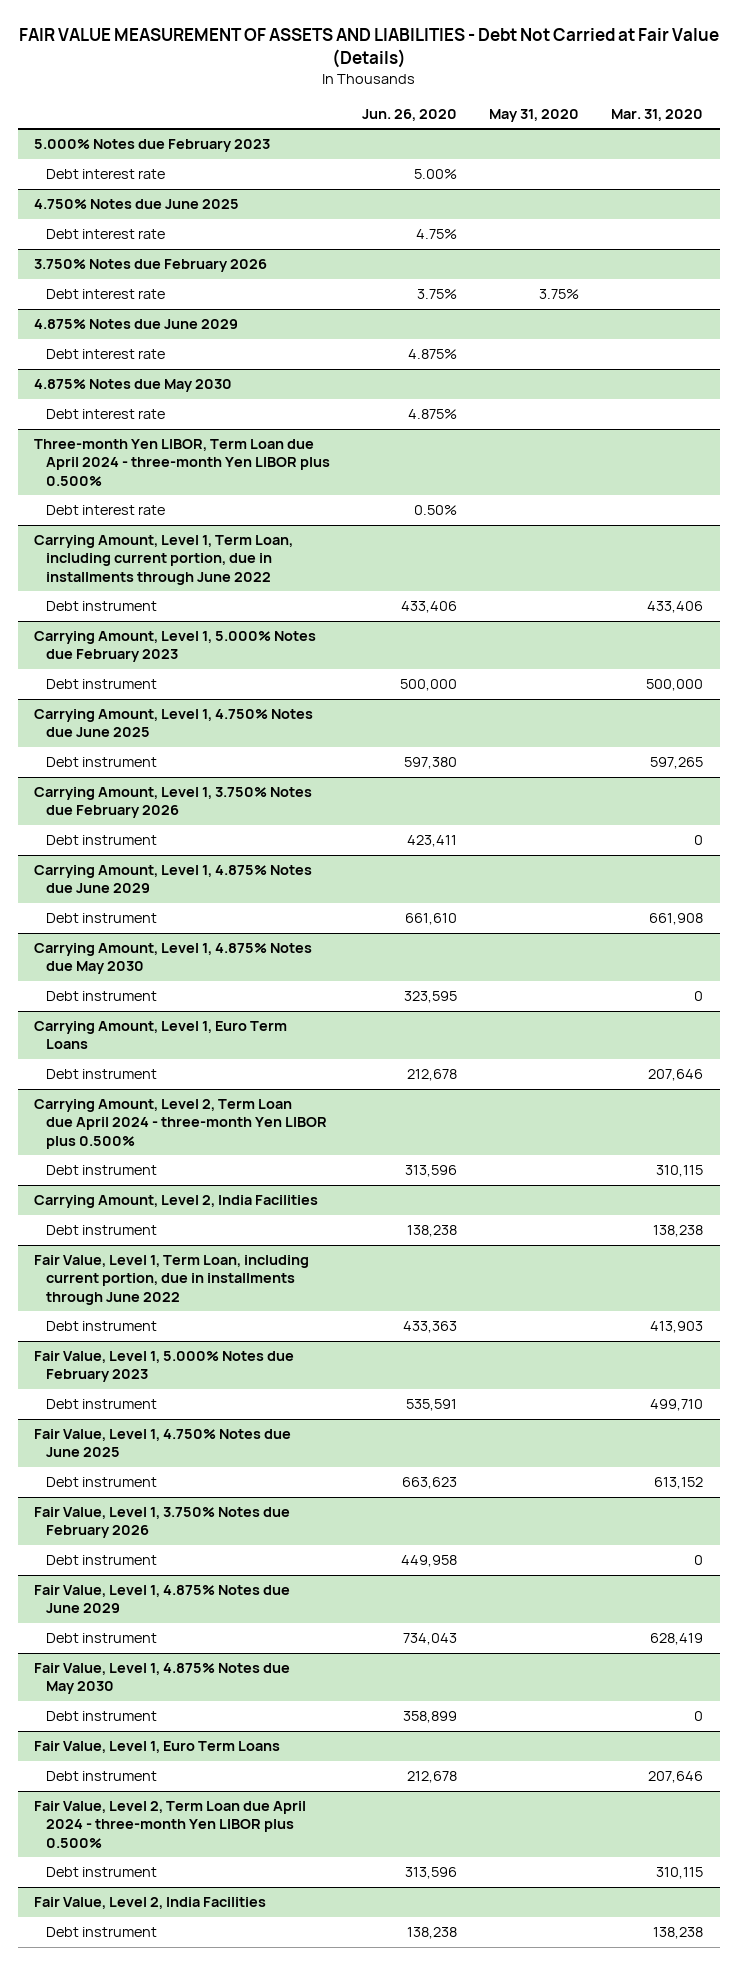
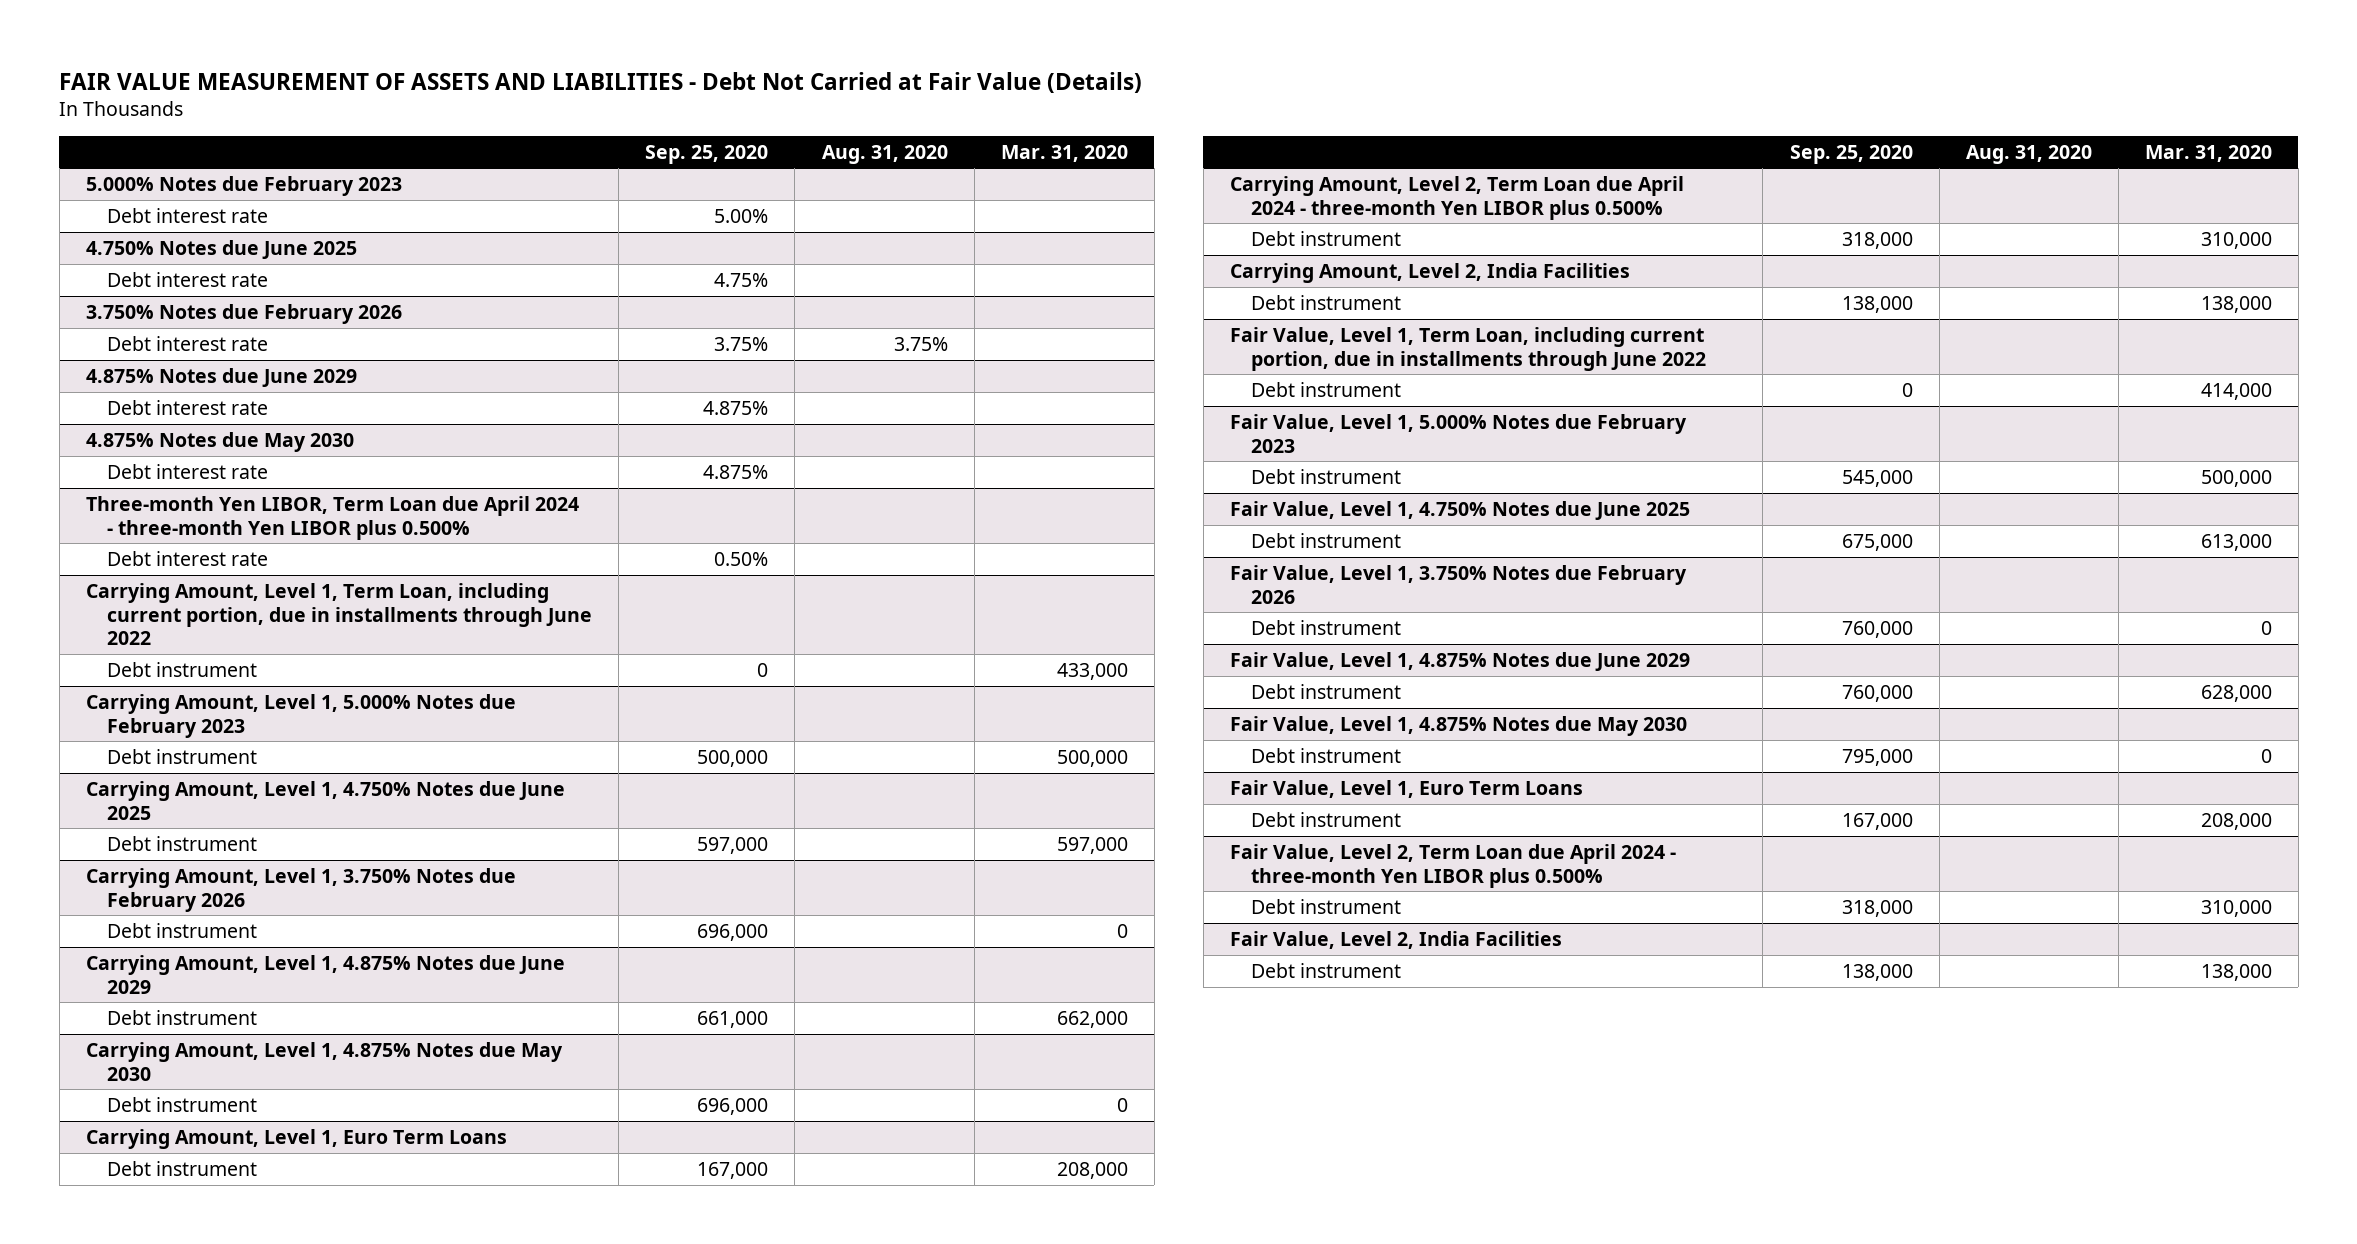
[361,108,457,121] Jun. 26, 2020 -> none
[489,108,580,122] May 31, 2020 -> none
none -> [645,144,769,164] Sep. 25, 2020
none -> [821,144,948,164] Aug. 31, 2020
[647,601,704,614] 433,406 -> [1056,662,1128,680] 433,000
[650,757,704,770] 597,265 -> [1056,836,1128,854] 597,000
[649,913,704,926] 661,908 -> [1056,1010,1128,1028] 662,000
[648,1069,704,1082] 207,646 -> [1056,1161,1128,1179] 208,000
[656,1165,704,1178] 310,115 -> [2200,231,2272,249] 310,000
[653,1225,704,1238] 138,238 -> [2200,295,2272,313] 138,000
[650,1321,704,1334] 413,903 -> [2200,382,2272,400] 414,000
[650,1399,704,1412] 499,710 -> [2200,469,2272,487] 500,000
[654,1477,704,1490] 613,152 -> [2200,533,2272,551] 613,000
[650,1633,704,1646] 628,419 -> [2200,684,2272,702] 628,000
[648,1771,704,1784] 207,646 -> [2200,812,2272,830] 208,000
[656,1867,704,1880] 310,115 -> [2200,899,2272,917] 310,000
[653,1927,704,1940] 138,238 -> [2200,963,2272,981] 138,000

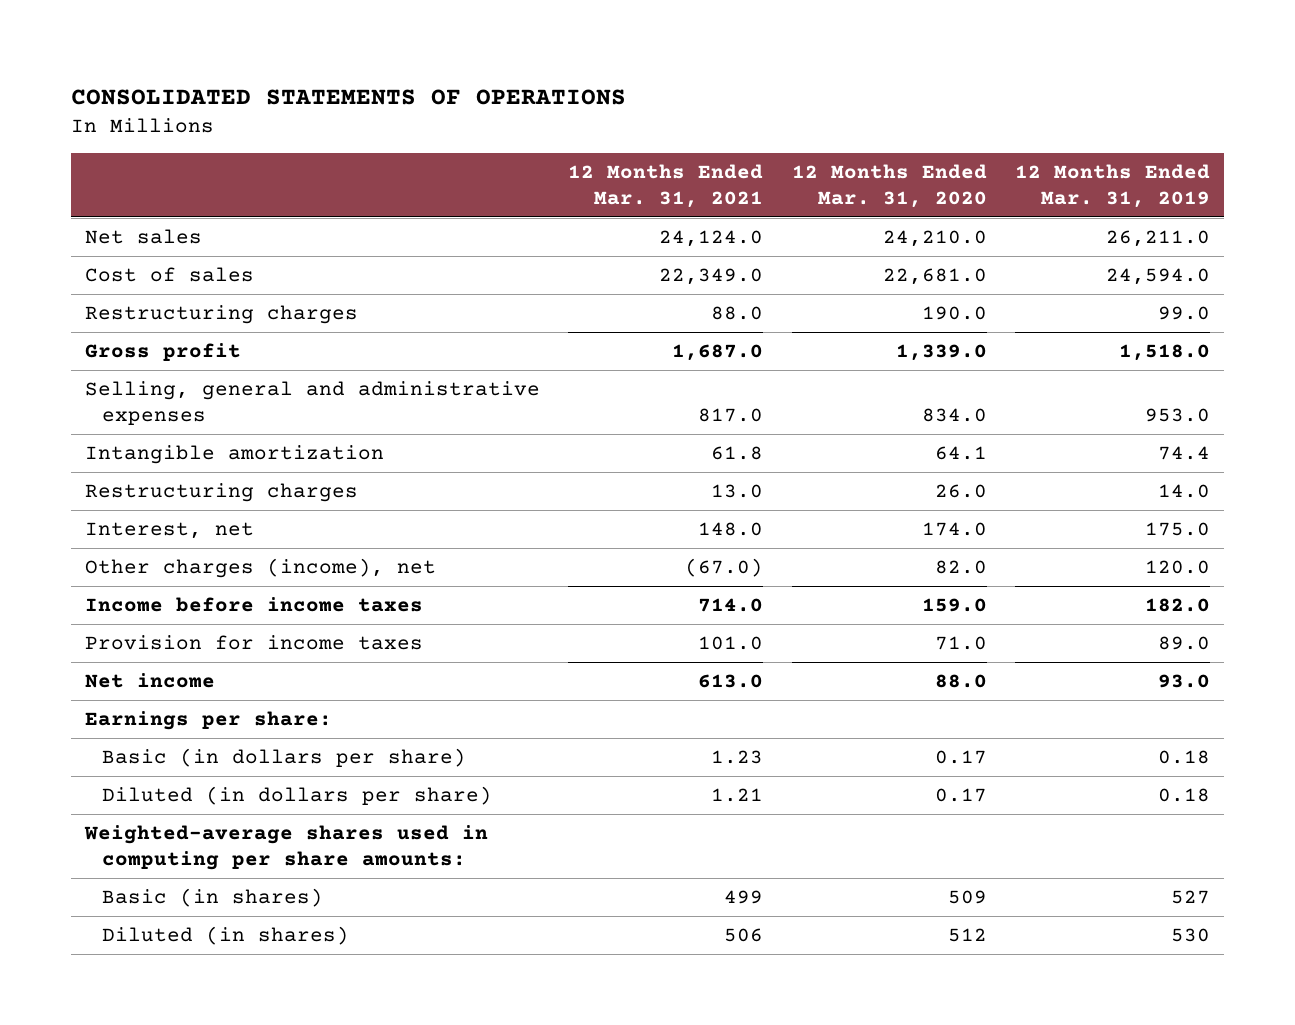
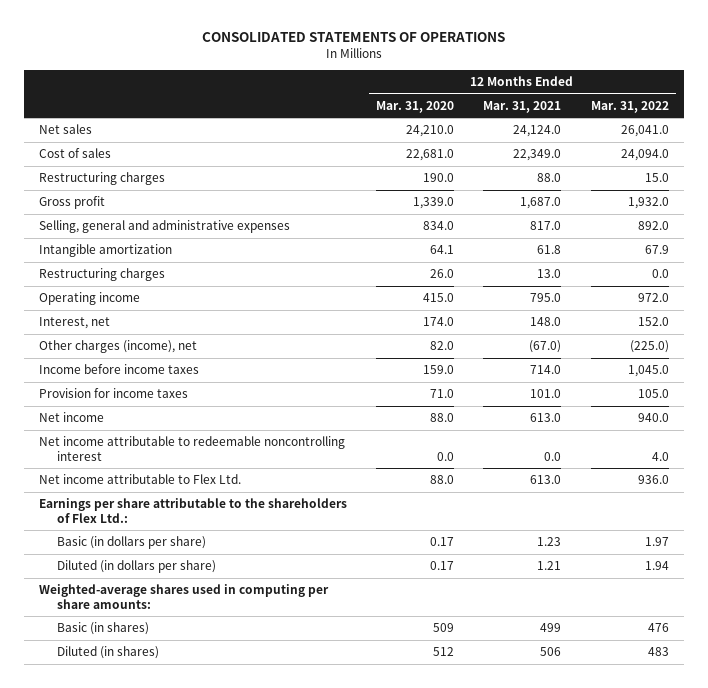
[1015,164,1211,209] 12 Months Ended Mar. 31, 2019 -> none
none -> [590,100,669,113] Mar. 31, 2022
none -> [38,292,140,306] Operating income
none -> [38,436,345,461] Net income attributable to redeemable noncontrolling interest
none -> [38,474,241,485] Net income attributable to Flex Ltd.
[84,711,332,731] Earnings per share: -> [38,498,347,523] Earnings per share attributable to the shareholders of Flex Ltd.:

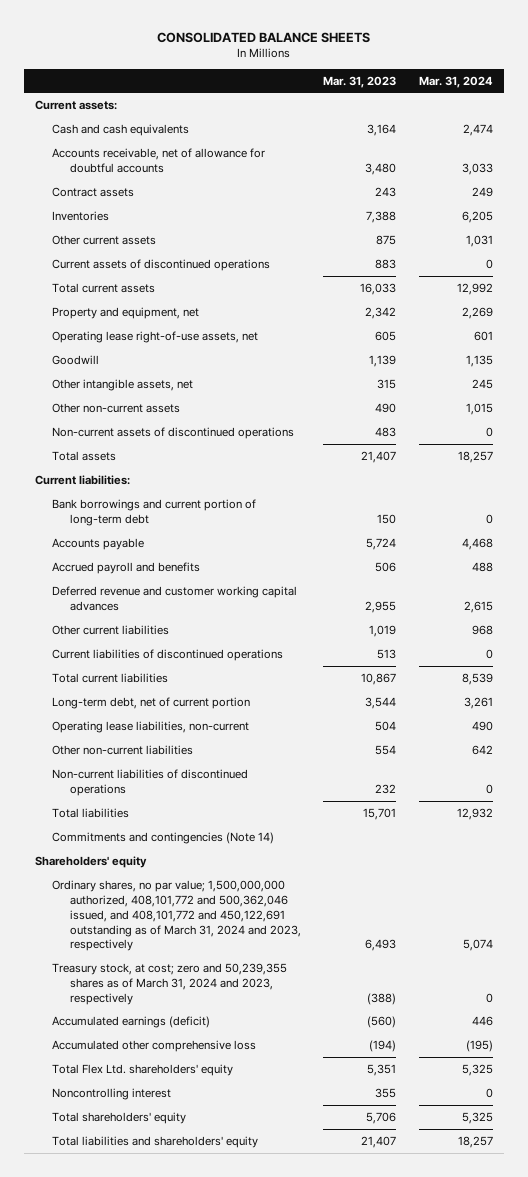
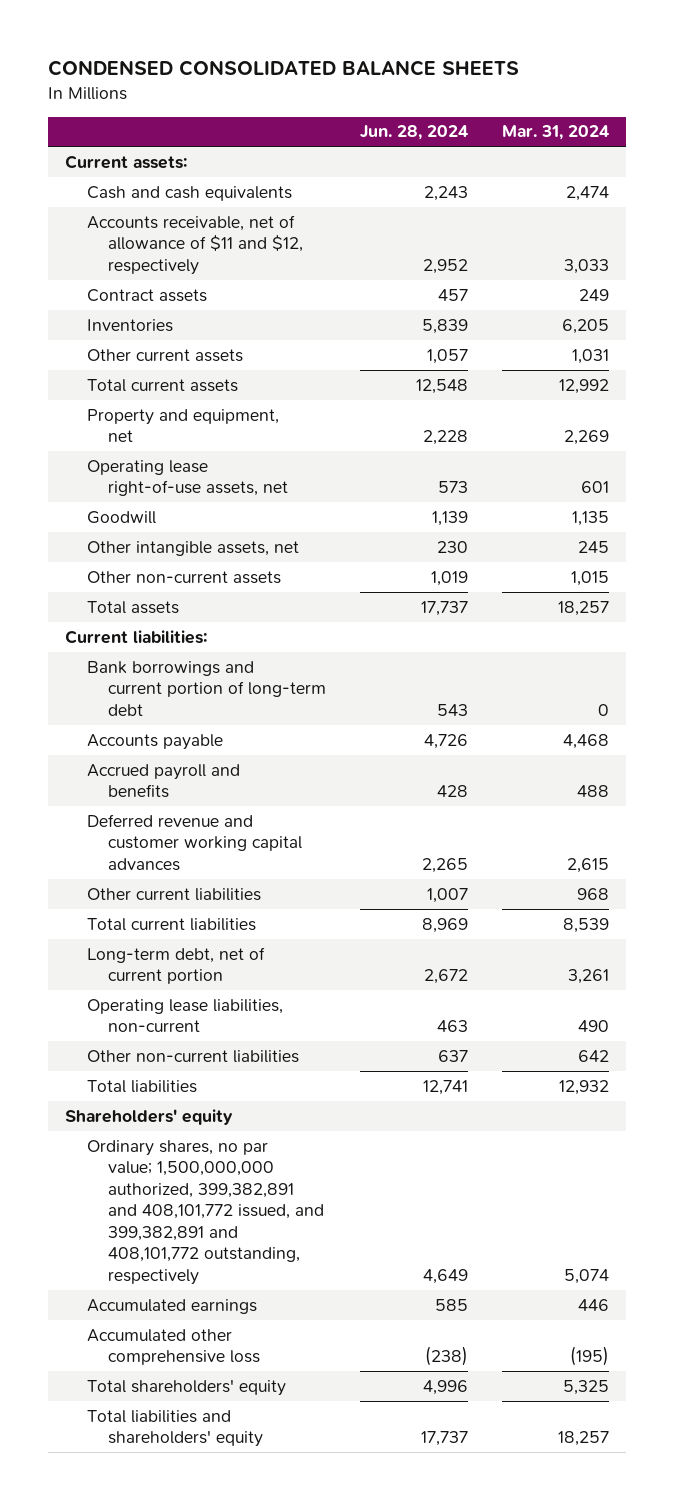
[157,31,371,43] CONSOLIDATED BALANCE SHEETS -> [48,60,520,77] CONDENSED CONSOLIDATED BALANCE SHEETS
[323,75,397,88] Mar. 31, 2023 -> none
none -> [360,125,469,141] Jun. 28, 2024
[52,147,266,173] Accounts receivable, net of allowance for doubtful accounts -> [86,214,304,275] Accounts receivable, net of allowance of $11 and $12, respectively
[52,258,271,271] Current assets of discontinued operations -> none
[52,426,295,439] Non-current assets of discontinued operations -> none
[52,648,284,661] Current liabilities of discontinued operations -> none
[52,768,249,796] Non-current liabilities of discontinued operations -> none
[52,831,275,844] Commitments and contingencies (Note 14) -> none
[52,962,288,1005] Treasury stock, at cost; zero and 50,239,355 shares as of March 31, 2024 and 2023, respectively -> none
[52,879,301,952] Ordinary shares, no par value; 1,500,000,000 authorized, 408,101,772 and 500,362,046 issued, and 408,101,772 and 450,122,691 outstanding as of March 31, 2024 and 2023, respectively -> [86,1139,325,1285] Ordinary shares, no par value; 1,500,000,000 authorized, 399,382,891 and 408,101,772 issued, and 399,382,891 and 408,101,772 outstanding, respectively
[52,1015,211,1028] Accumulated earnings (deficit) -> [86,1298,257,1314] Accumulated earnings
[52,1063,234,1076] Total Flex Ltd. shareholders' equity -> none
[52,1087,172,1100] Noncontrolling interest -> none

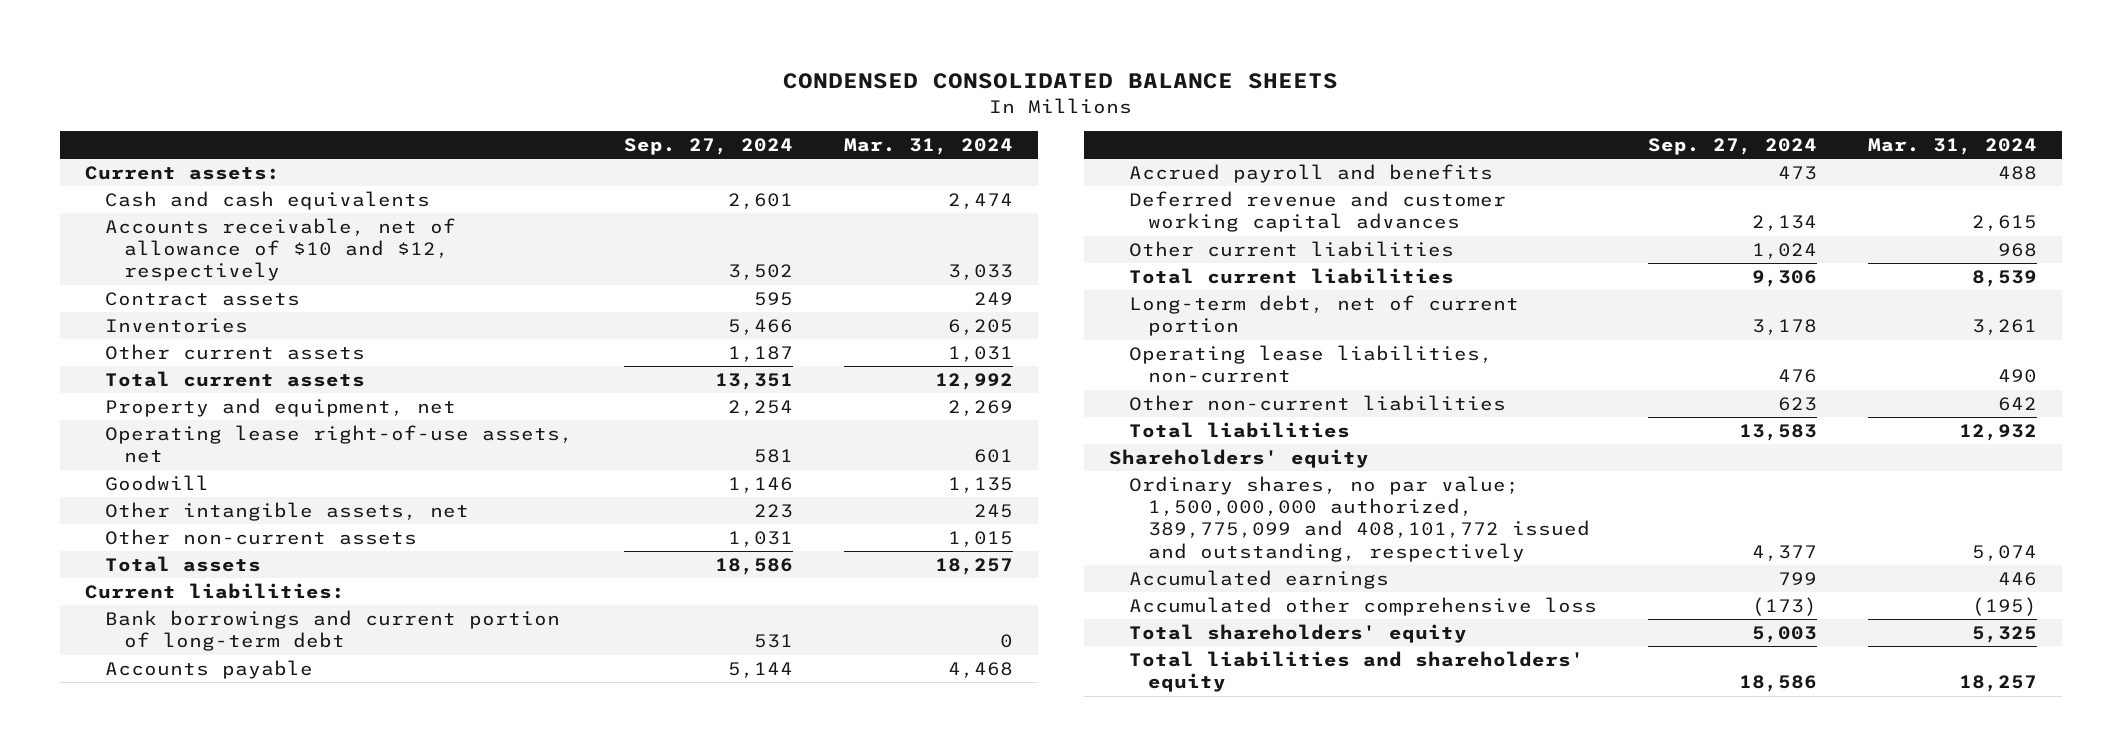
[360,125,469,141] Jun. 28, 2024 -> none
none -> [623,138,793,156] Sep. 27, 2024
[86,214,304,275] Accounts receivable, net of allowance of $11 and $12, respectively -> [104,218,456,282] Accounts receivable, net of allowance of $10 and $12, respectively
[86,1139,325,1285] Ordinary shares, no par value; 1,500,000,000 authorized, 399,382,891 and 408,101,772 issued, and 399,382,891 and 408,101,772 outstanding, respectively -> [1128,476,1590,562] Ordinary shares, no par value; 1,500,000,000 authorized, 389,775,099 and 408,101,772 issued and outstanding, respectively

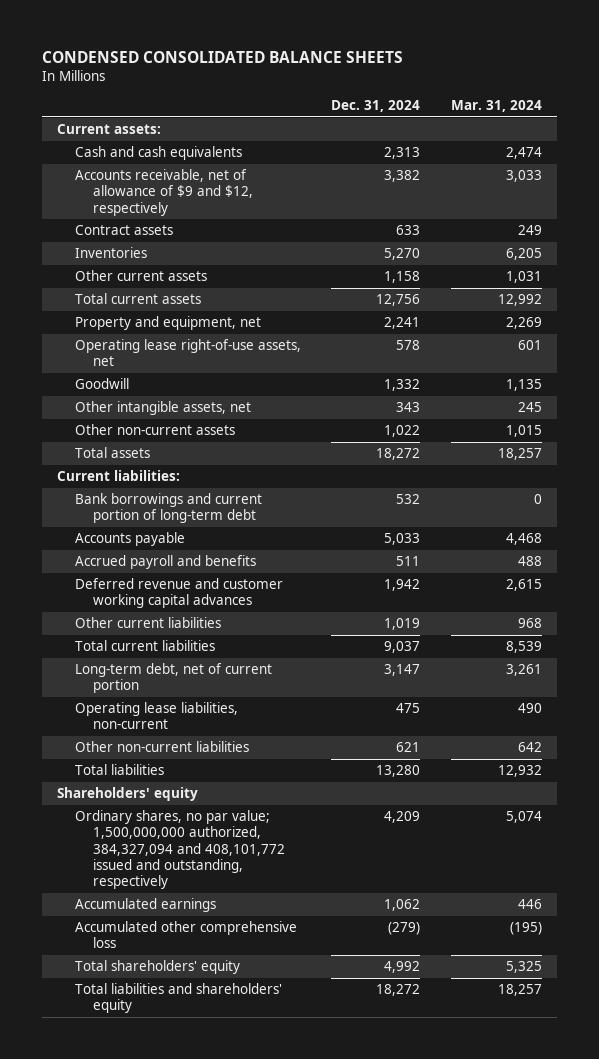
[623,138,793,156] Sep. 27, 2024 -> none
none -> [331,100,421,113] Dec. 31, 2024
[104,218,456,282] Accounts receivable, net of allowance of $10 and $12, respectively -> [75,169,254,216] Accounts receivable, net of allowance of $9 and $12, respectively
[1128,476,1590,562] Ordinary shares, no par value; 1,500,000,000 authorized, 389,775,099 and 408,101,772 issued and outstanding, respectively -> [75,810,286,890] Ordinary shares, no par value; 1,500,000,000 authorized, 384,327,094 and 408,101,772 issued and outstanding, respectively

